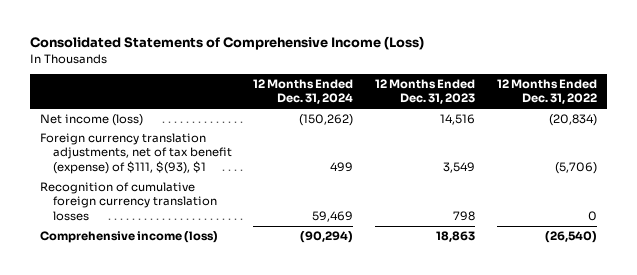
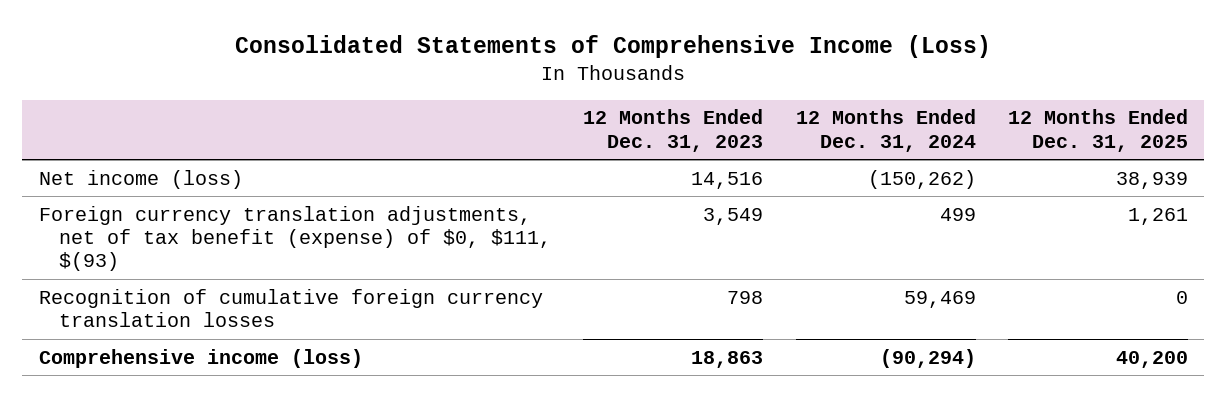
[496,78,597,105] 12 Months Ended Dec. 31, 2022 -> none
none -> [1008,109,1189,152] 12 Months Ended Dec. 31, 2025
[40,132,232,175] Foreign currency translation adjustments, net of tax benefit (expense) of $111, $(93), $1 -> [38,205,551,272] Foreign currency translation adjustments, net of tax benefit (expense) of $0, $111, $(93)

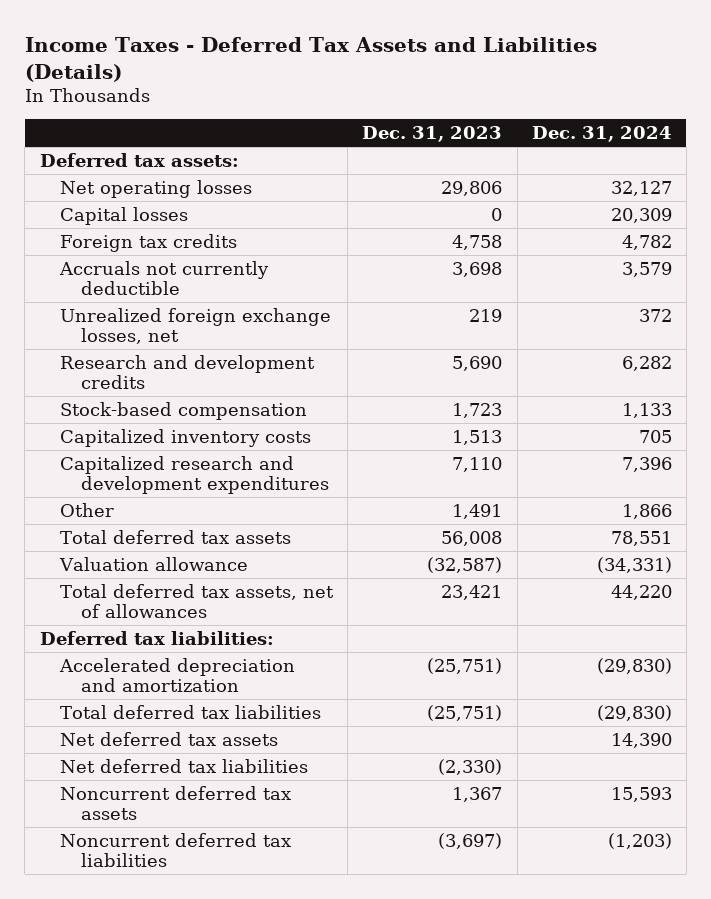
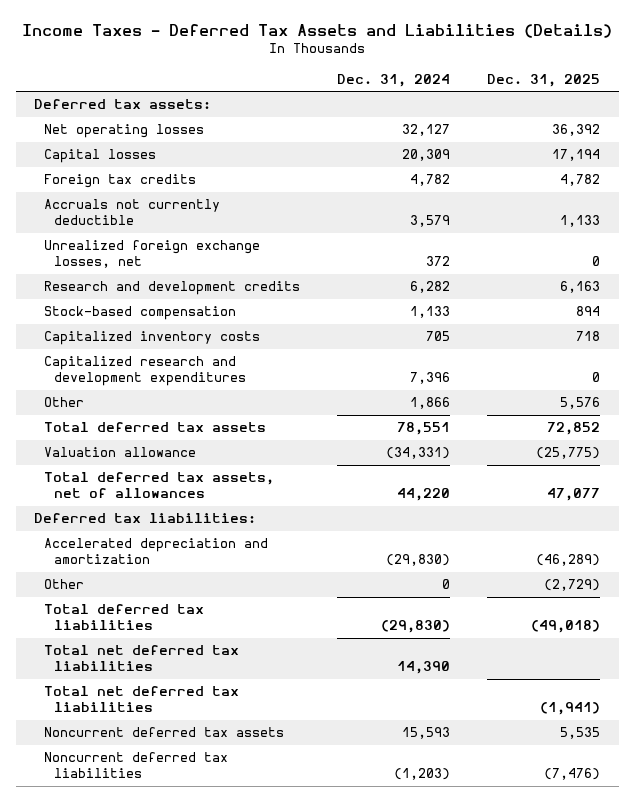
[362,126,503,143] Dec. 31, 2023 -> none
none -> [487,73,601,87] Dec. 31, 2025
none -> [44,579,85,590] Other
[60,731,279,746] Net deferred tax assets -> [44,645,240,671] Total net deferred tax liabilities
[60,758,309,773] Net deferred tax liabilities -> [44,686,240,712] Total net deferred tax liabilities

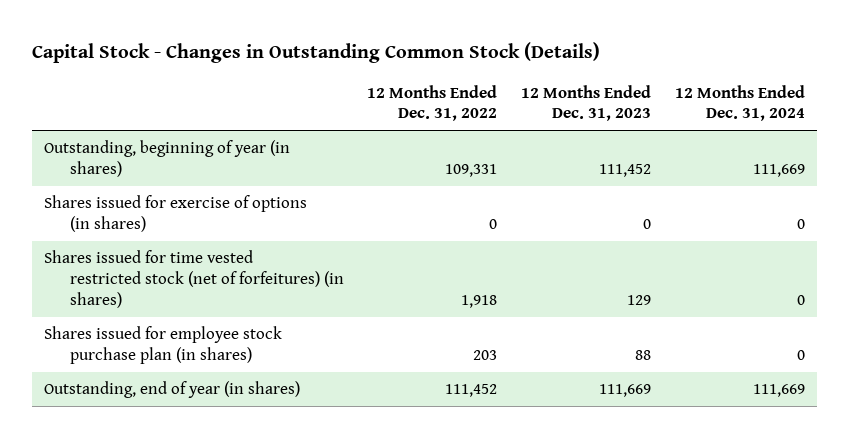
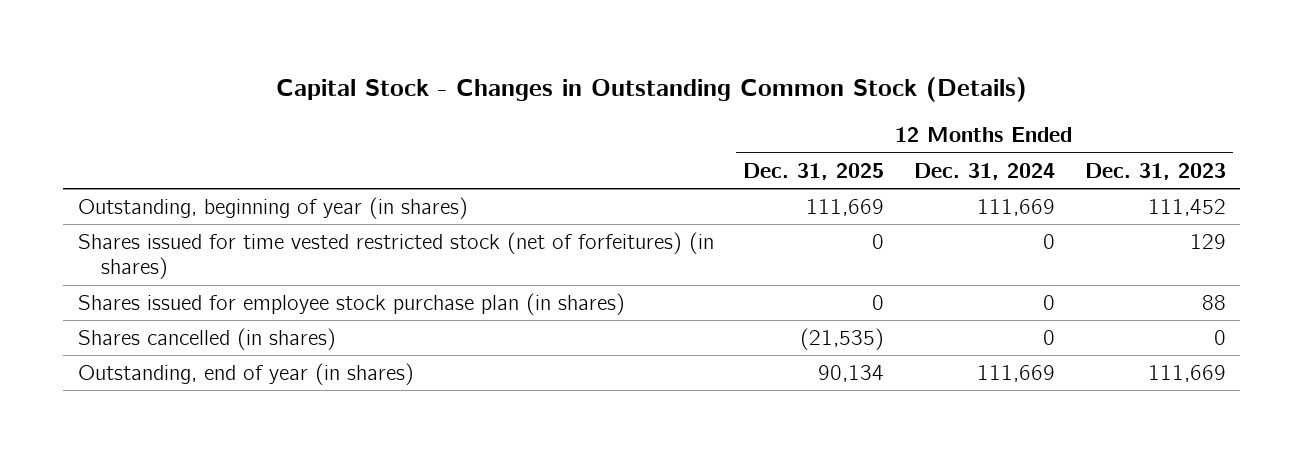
[367,84,498,122] 12 Months Ended Dec. 31, 2022 -> none
none -> [743,162,885,180] Dec. 31, 2025
[43,195,307,233] Shares issued for exercise of options (in shares) -> none
none -> [77,328,336,351] Shares cancelled (in shares)

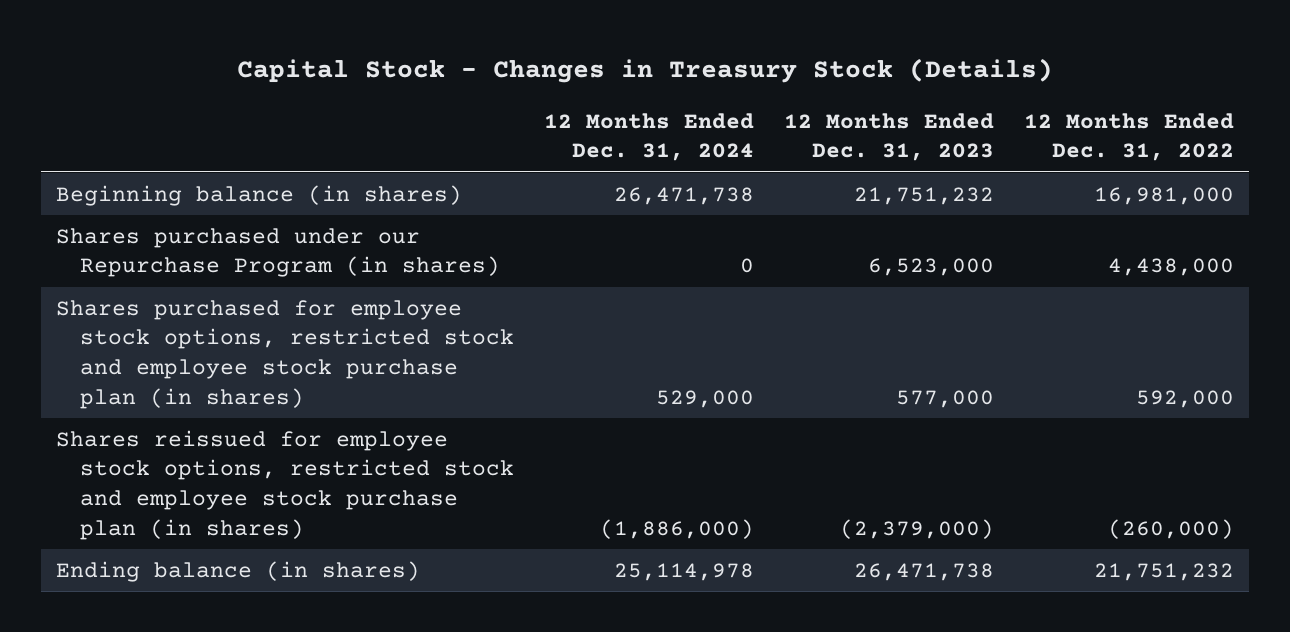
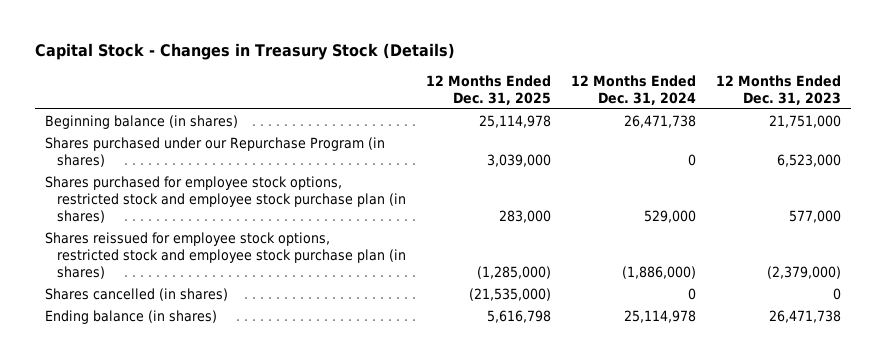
[1023,112,1234,162] 12 Months Ended Dec. 31, 2022 -> none
none -> [426,75,552,105] 12 Months Ended Dec. 31, 2025
[853,186,994,205] 21,751,232 -> [768,114,841,128] 21,751,000
none -> [44,287,228,301] Shares cancelled (in shares)

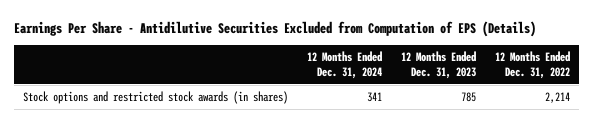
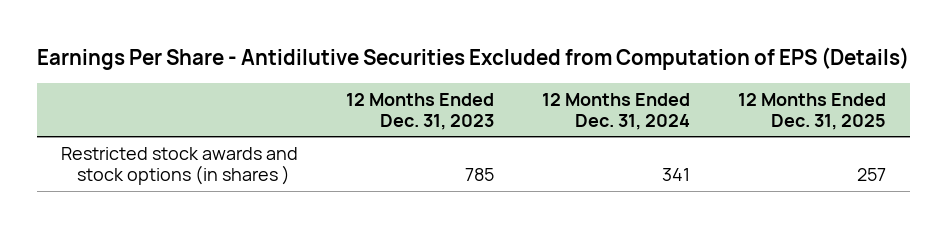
[495,51,571,80] 12 Months Ended Dec. 31, 2022 -> none
none -> [737,92,886,130] 12 Months Ended Dec. 31, 2025
[23,91,289,105] Stock options and restricted stock awards (in shares) -> [61,146,299,185] Restricted stock awards and stock options (in shares )

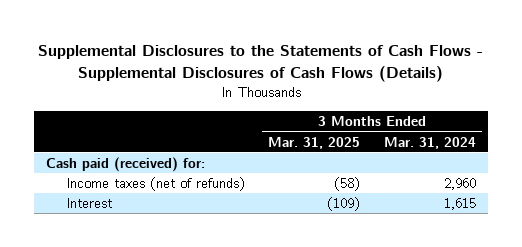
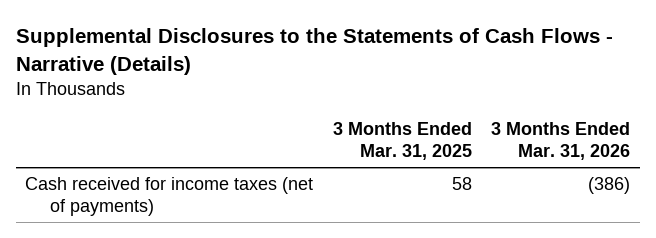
[37,45,483,83] Supplemental Disclosures to the Statements of Cash Flows - Supplemental Disclosures of Cash Flows (Details) -> [15,28,613,75] Supplemental Disclosures to the Statements of Cash Flows - Narrative (Details)
[383,136,476,149] Mar. 31, 2024 -> none
none -> [491,122,631,161] 3 Months Ended Mar. 31, 2026
[46,157,206,173] Cash paid (received) for: -> none
[65,198,112,209] Interest -> none
[65,177,245,192] Income taxes (net of refunds) -> [25,177,314,217] Cash received for income taxes (net of payments)
[334,177,361,192] (58) -> [451,177,472,191] 58

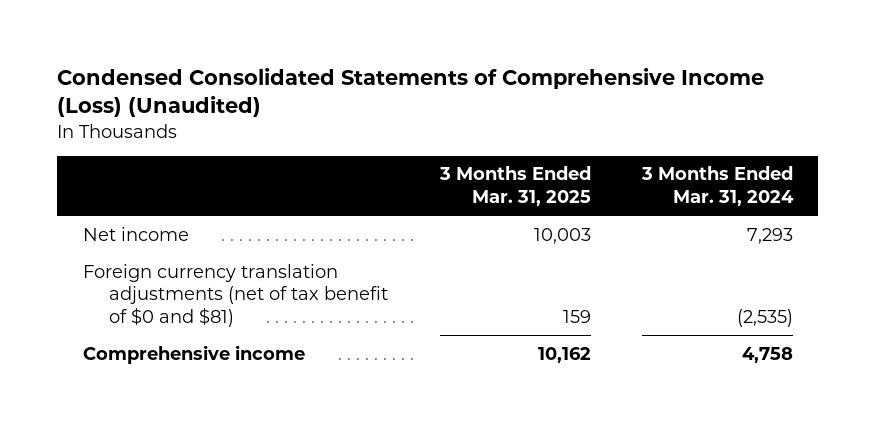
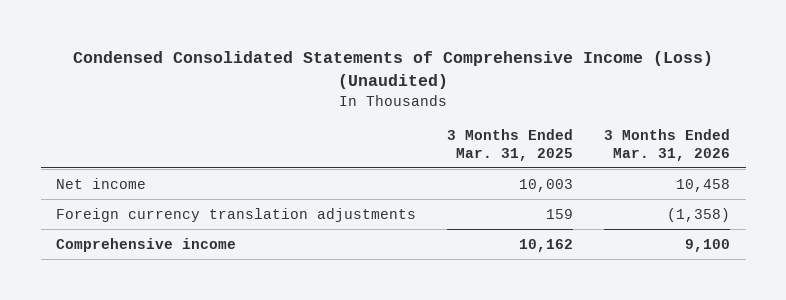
[640,166,794,207] 3 Months Ended Mar. 31, 2024 -> none
none -> [604,128,731,161] 3 Months Ended Mar. 31, 2026
[82,263,389,328] Foreign currency translation adjustments (net of tax benefit of $0 and $81) -> [56,207,417,222] Foreign currency translation adjustments

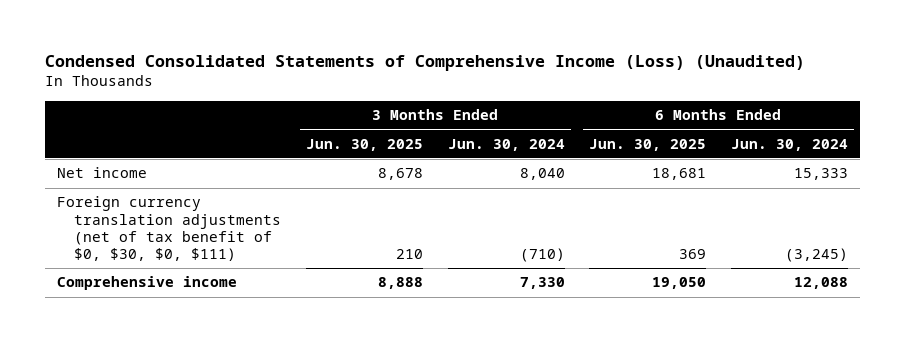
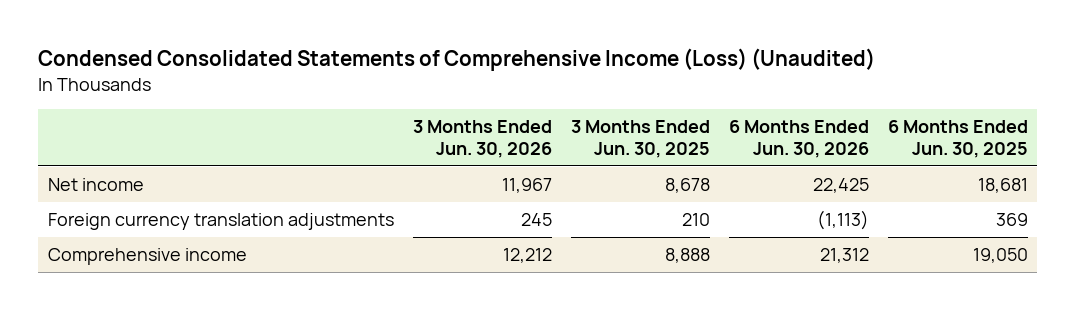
[447,138,565,151] Jun. 30, 2024 -> none
[730,138,848,151] Jun. 30, 2024 -> none
none -> [412,119,552,158] 3 Months Ended Jun. 30, 2026
none -> [728,119,869,158] 6 Months Ended Jun. 30, 2026
[56,196,282,261] Foreign currency translation adjustments (net of tax benefit of $0, $30, $0, $111) -> [47,213,394,231] Foreign currency translation adjustments

